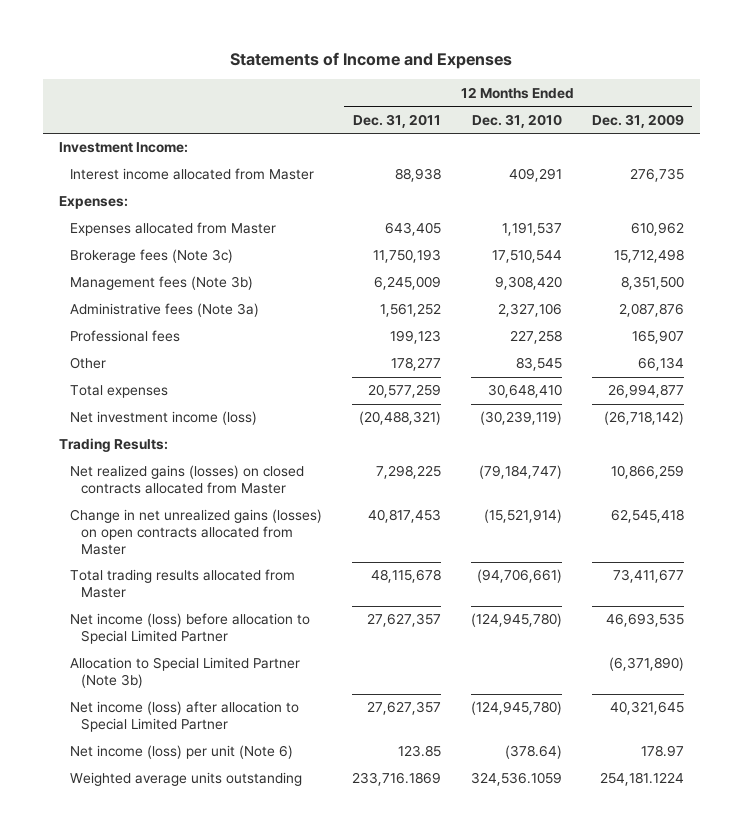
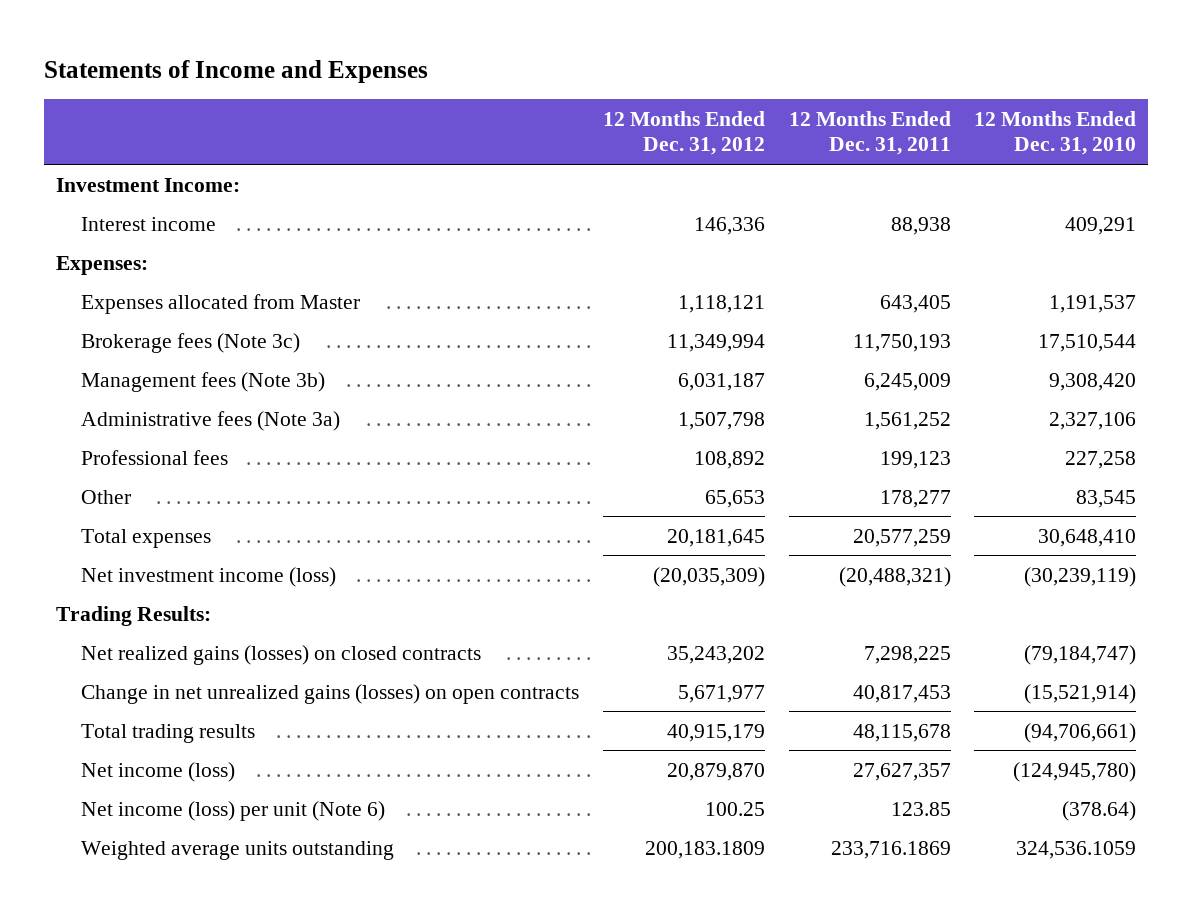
[592,113,685,128] Dec. 31, 2009 -> none
none -> [602,111,765,156] 12 Months Ended Dec. 31, 2012
[69,168,314,181] Interest income allocated from Master -> [81,216,217,231] Interest income
[69,657,300,689] Allocation to Special Limited Partner (Note 3b) -> none
[69,701,299,733] Net income (loss) after allocation to Special Limited Partner -> none
[69,465,304,495] Net realized gains (losses) on closed contracts allocated from Master -> [81,644,482,665] Net realized gains (losses) on closed contracts
[69,509,322,555] Change in net unrealized gains (losses) on open contracts allocated from Master -> [81,683,580,704] Change in net unrealized gains (losses) on open contracts
[69,569,295,599] Total trading results allocated from Master -> [81,723,256,743] Total trading results
[69,613,310,645] Net income (loss) before allocation to Special Limited Partner -> [81,761,236,782] Net income (loss)

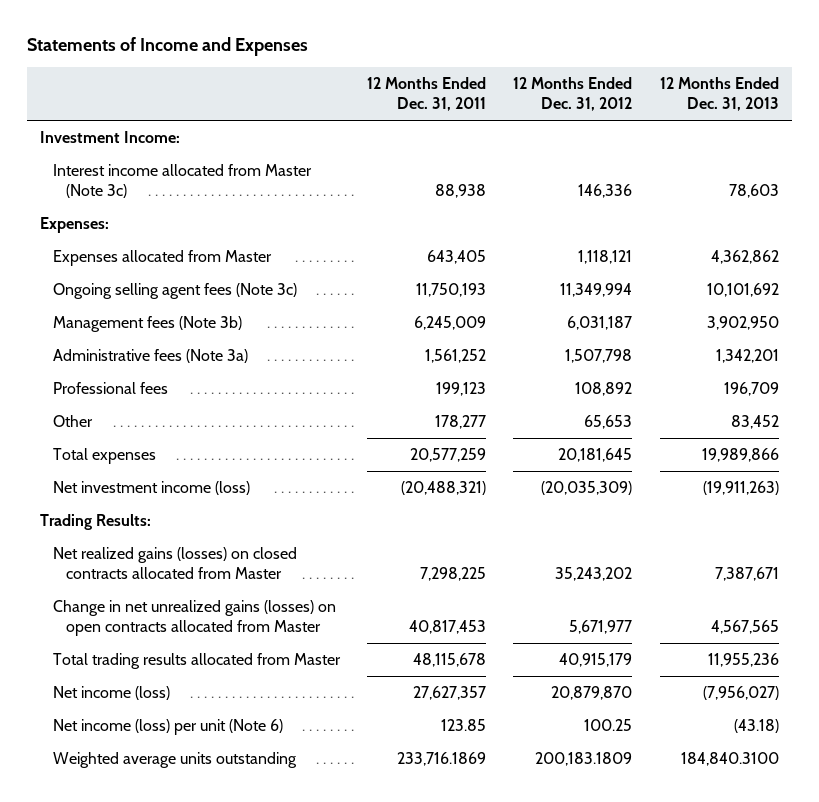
[974,111,1137,156] 12 Months Ended Dec. 31, 2010 -> none
none -> [659,76,779,112] 12 Months Ended Dec. 31, 2013
[81,216,217,231] Interest income -> [52,163,312,199] Interest income allocated from Master (Note 3c)
[81,332,301,353] Brokerage fees (Note 3c) -> [52,282,297,299] Ongoing selling agent fees (Note 3c)
[81,644,482,665] Net realized gains (losses) on closed contracts -> [52,546,297,580] Net realized gains (losses) on closed contracts allocated from Master
[81,683,580,704] Change in net unrealized gains (losses) on open contracts -> [52,599,336,637] Change in net unrealized gains (losses) on open contracts allocated from Master
[81,723,256,743] Total trading results -> [52,652,341,669] Total trading results allocated from Master

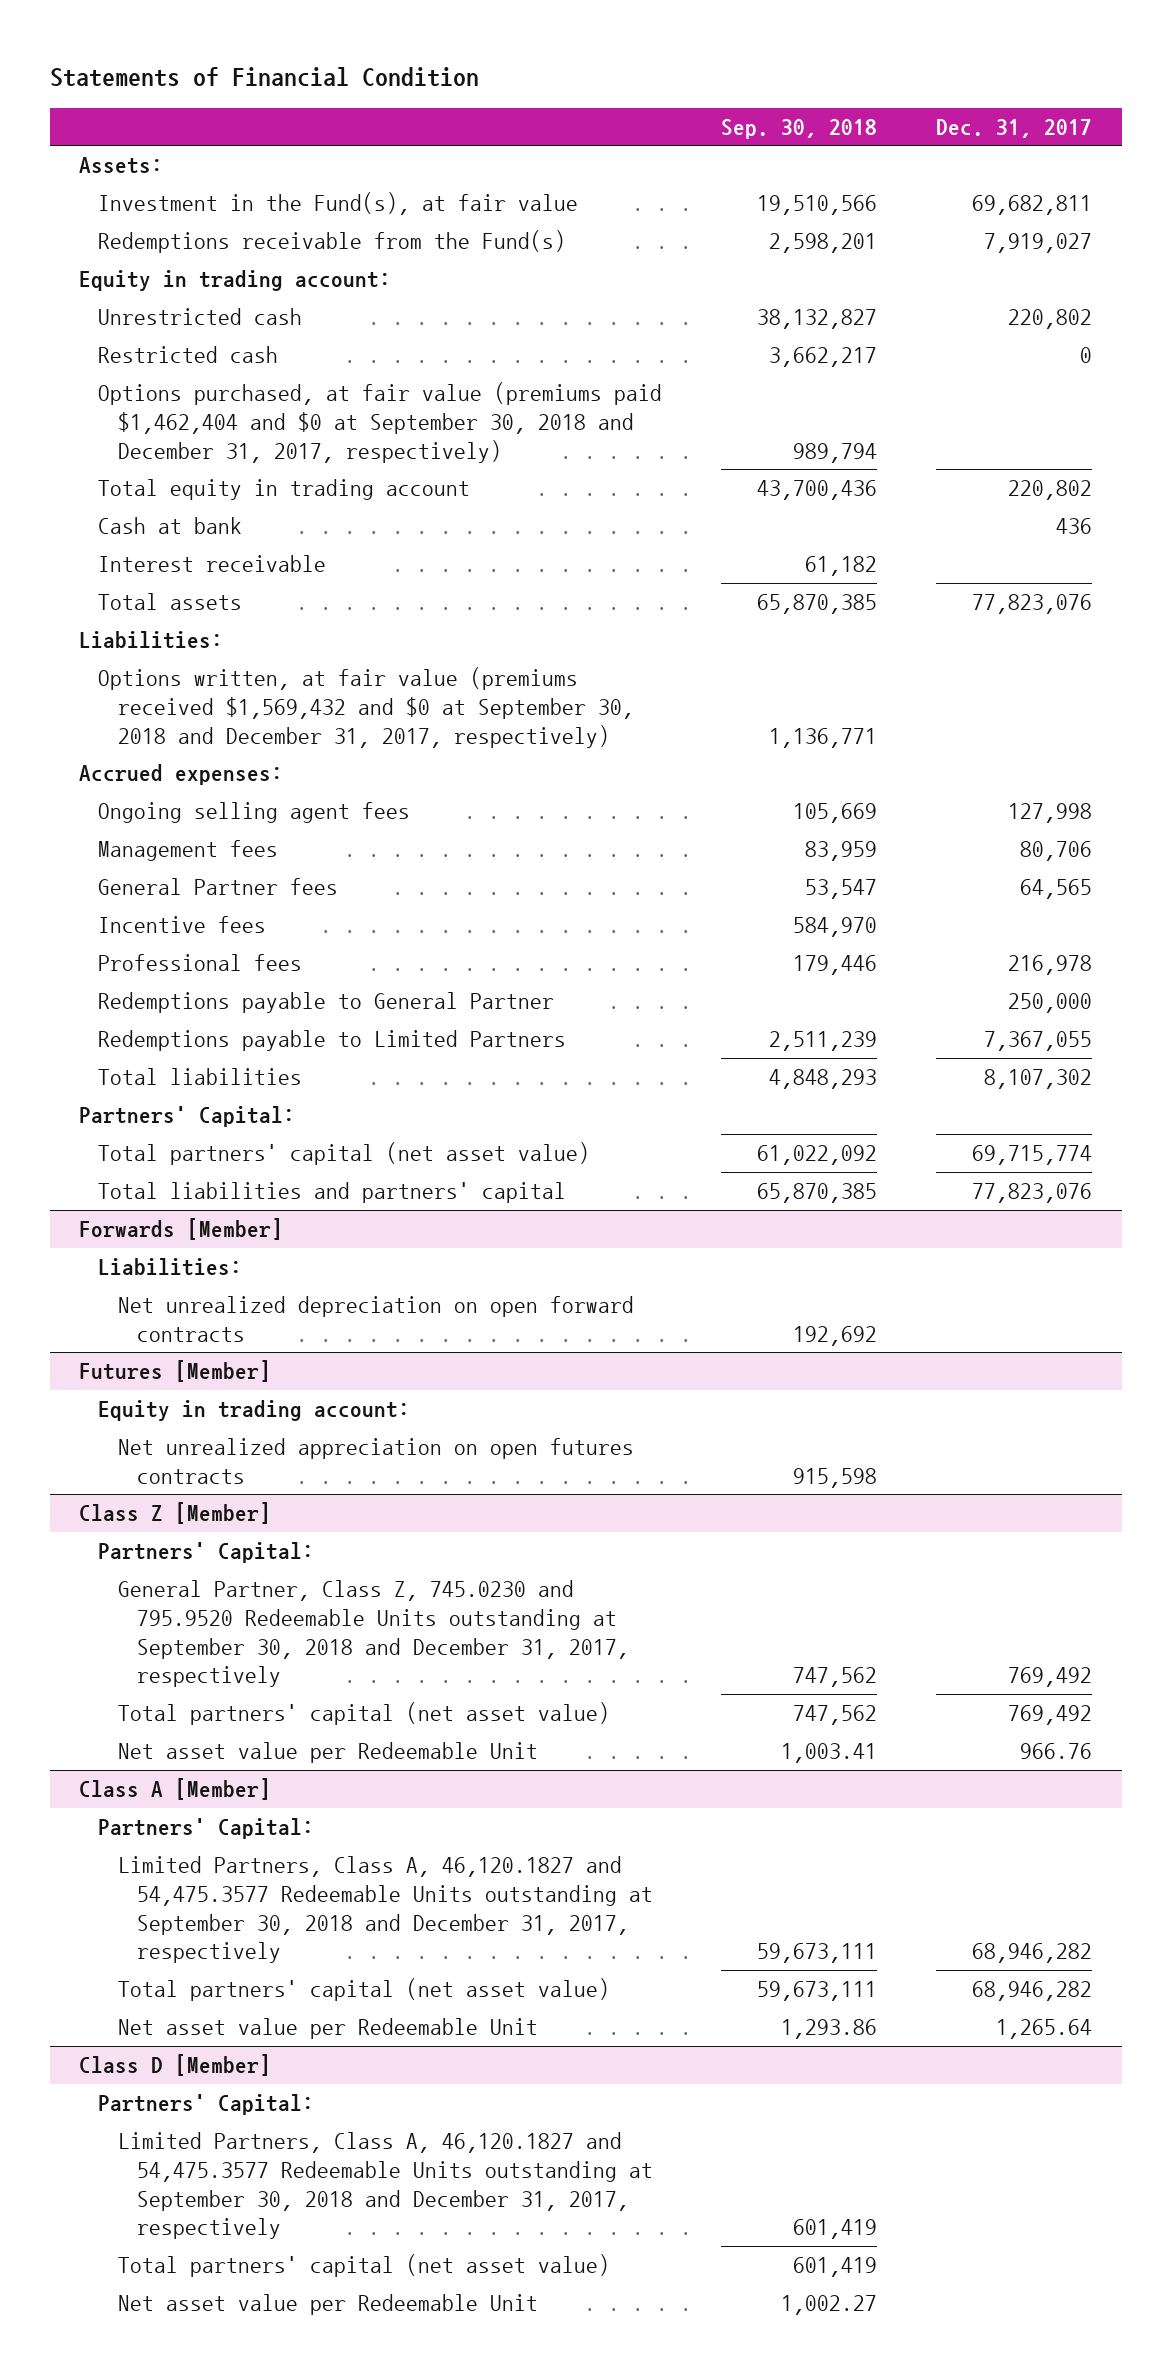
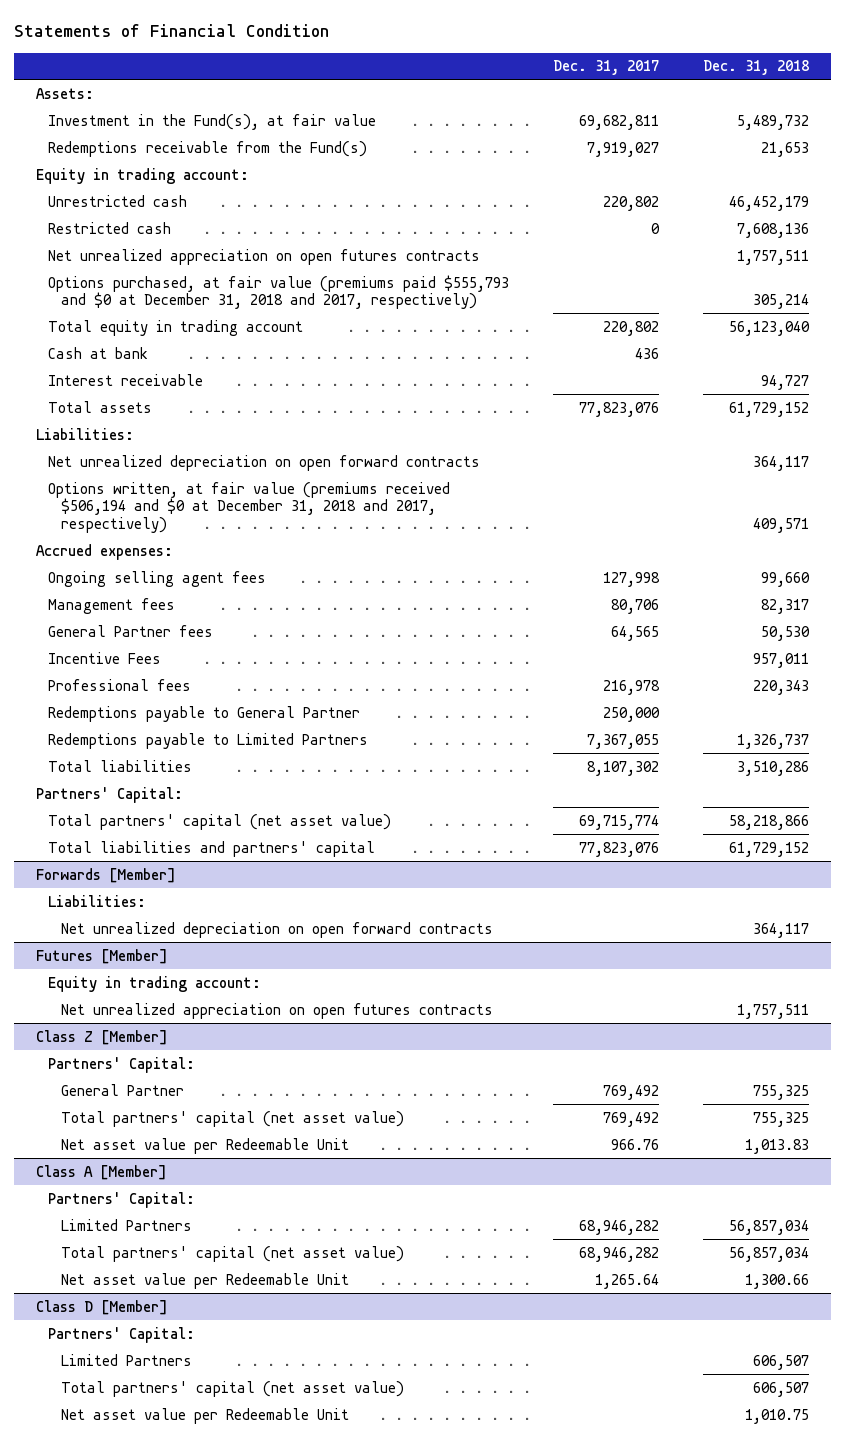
[721,118,878,139] Sep. 30, 2018 -> none
none -> [703,60,810,76] Dec. 31, 2018
none -> [48,248,481,265] Net unrealized appreciation on open futures contracts
[98,382,663,463] Options purchased, at fair value (premiums paid $1,462,404 and $0 at September 30, 2018 and December 31, 2017, respectively) -> [48,274,510,310] Options purchased, at fair value (premiums paid $555,793 and $0 at December 31, 2018 and 2017, respectively)
none -> [48,454,481,471] Net unrealized depreciation on open forward contracts
[98,667,634,748] Options written, at fair value (premiums received $1,569,432 and $0 at September 30, 2018 and December 31, 2017, respectively) -> [48,481,451,533] Options written, at fair value (premiums received $506,194 and $0 at December 31, 2018 and 2017, respectively)
[98,916,267,934] Incentive fees -> [48,651,162,664] Incentive Fees
[117,1580,630,1688] General Partner, Class Z, 745.0230 and 795.9520 Redeemable Units outstanding at September 30, 2018 and December 31, 2017, respectively -> [60,1083,184,1096] General Partner
[117,1856,654,1964] Limited Partners, Class A, 46,120.1827 and 54,475.3577 Redeemable Units outstanding at September 30, 2018 and December 31, 2017, respectively -> [60,1218,192,1231] Limited Partners
[117,2132,654,2240] Limited Partners, Class A, 46,120.1827 and 54,475.3577 Redeemable Units outstanding at September 30, 2018 and December 31, 2017, respectively -> [60,1353,192,1366] Limited Partners

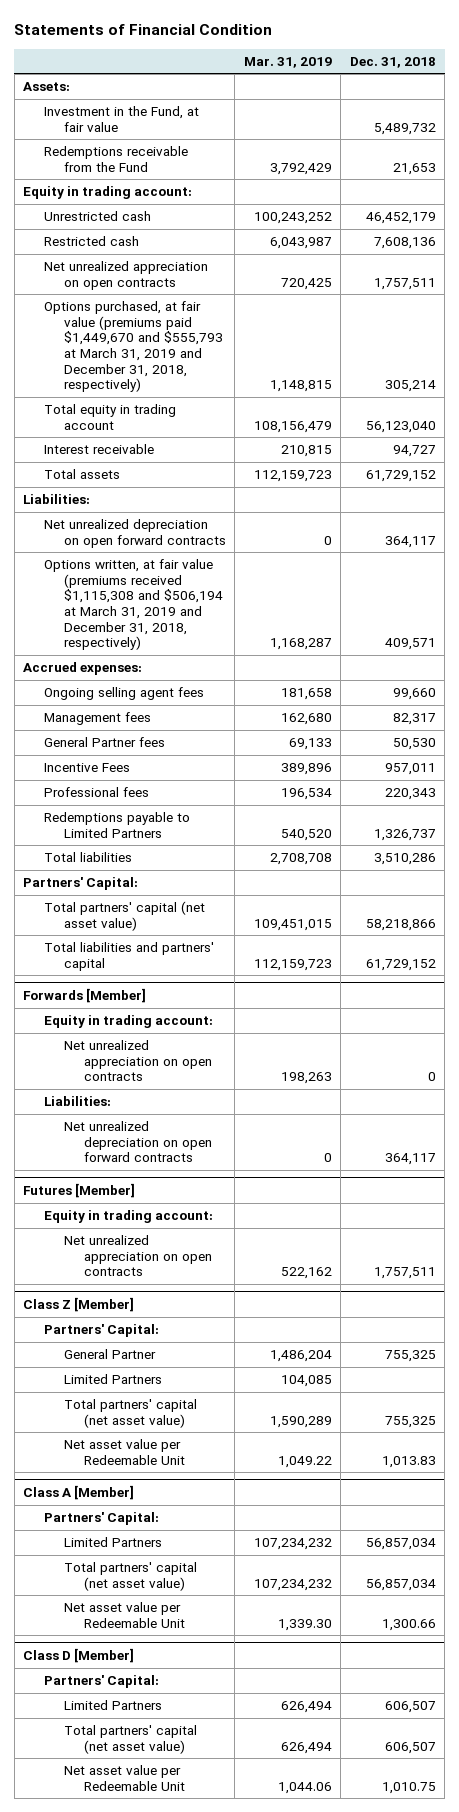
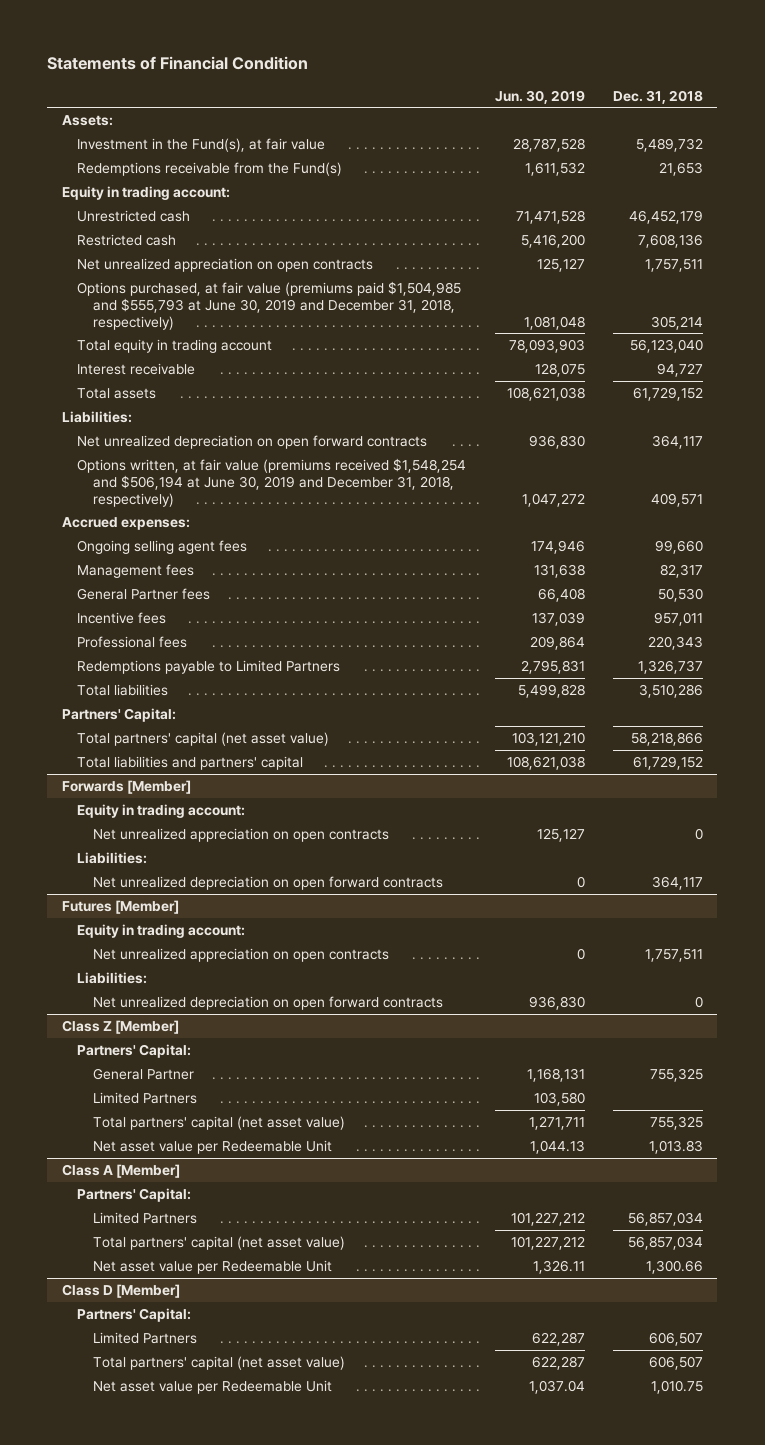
[243,56,332,68] Mar. 31, 2019 -> none
none -> [494,89,585,104] Jun. 30, 2019
[43,106,199,132] Investment in the Fund, at fair value -> [77,137,326,152] Investment in the Fund(s), at fair value
[43,146,188,172] Redemptions receivable from the Fund -> [77,161,343,176] Redemptions receivable from the Fund(s)
[43,301,223,393] Options purchased, at fair value (premiums paid $1,449,670 and $555,793 at March 31, 2019 and December 31, 2018, respectively) -> [77,280,462,330] Options purchased, at fair value (premiums paid $1,504,985 and $555,793 at June 30, 2019 and December 31, 2018, respectively)
[43,559,223,651] Options written, at fair value (premiums received $1,115,308 and $506,194 at March 31, 2019 and December 31, 2018, respectively) -> [77,457,467,507] Options written, at fair value (premiums received $1,548,254 and $506,194 at June 30, 2019 and December 31, 2018, respectively)
[43,763,130,773] Incentive Fees -> [77,611,167,624] Incentive fees
none -> [77,971,148,984] Liabilities:
none -> [92,995,443,1010] Net unrealized depreciation on open forward contracts

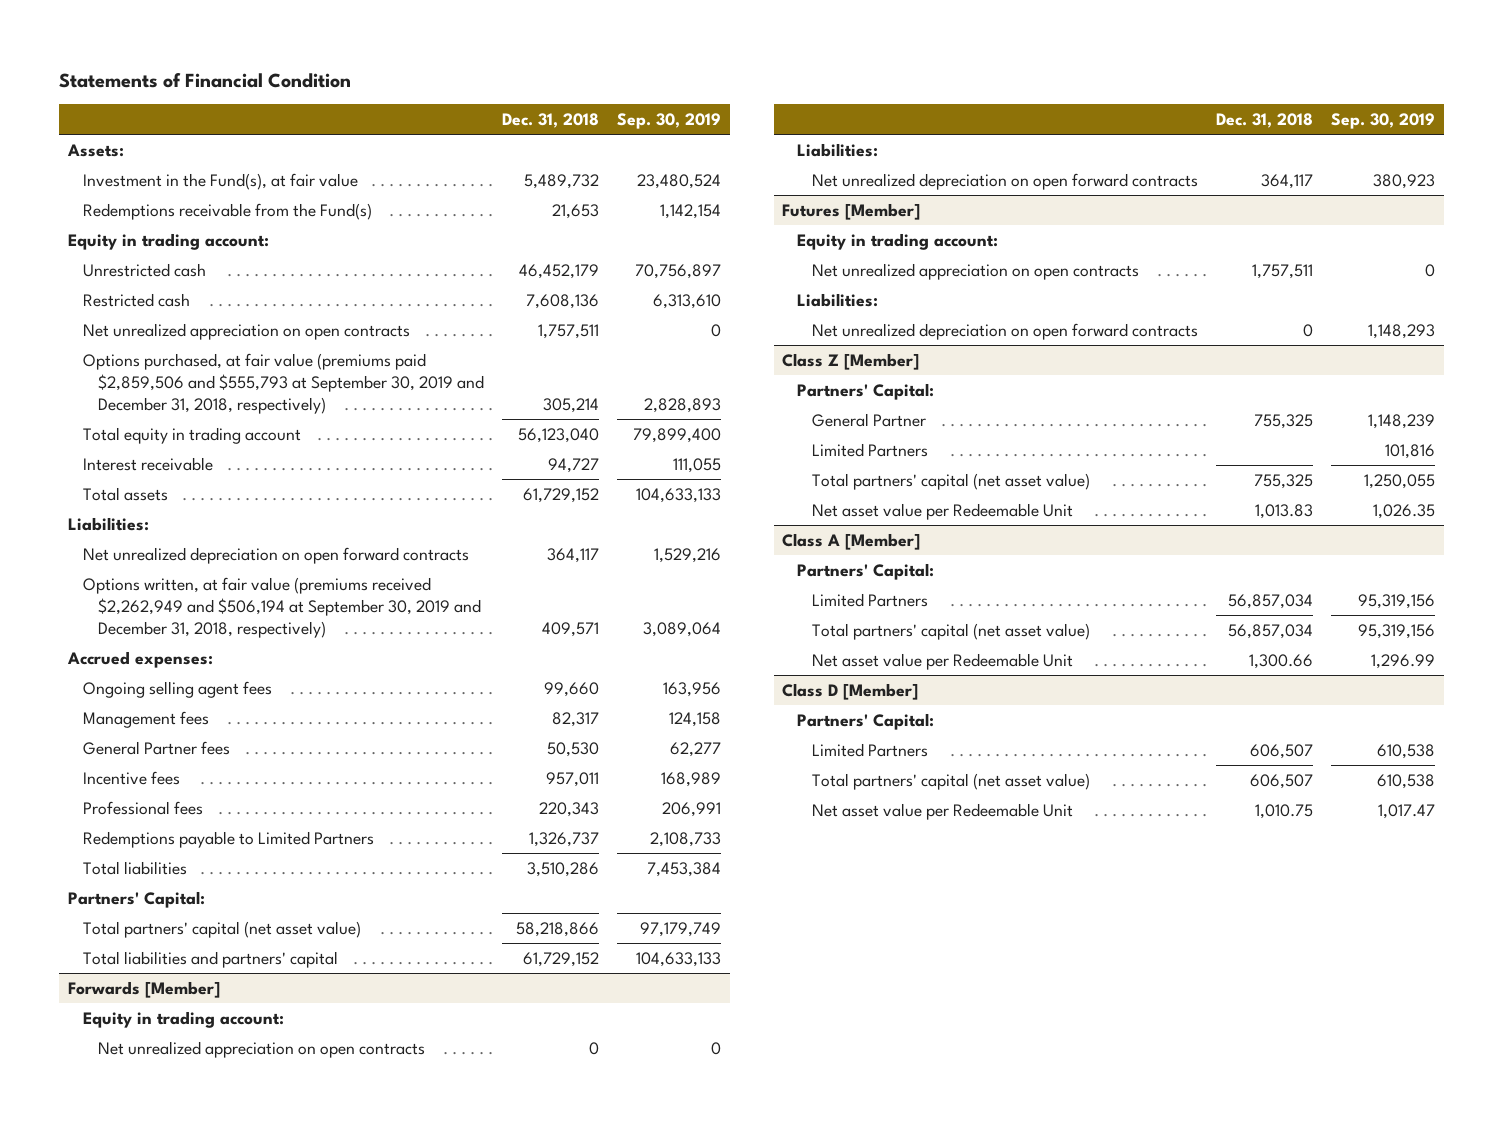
[494,89,585,104] Jun. 30, 2019 -> none
none -> [616,113,721,130] Sep. 30, 2019
[77,280,462,330] Options purchased, at fair value (premiums paid $1,504,985 and $555,793 at June 30, 2019 and December 31, 2018, respectively) -> [83,352,485,414] Options purchased, at fair value (premiums paid $2,859,506 and $555,793 at September 30, 2019 and December 31, 2018, respectively)
[77,457,467,507] Options written, at fair value (premiums received $1,548,254 and $506,194 at June 30, 2019 and December 31, 2018, respectively) -> [83,576,482,638] Options written, at fair value (premiums received $2,262,949 and $506,194 at September 30, 2019 and December 31, 2018, respectively)

